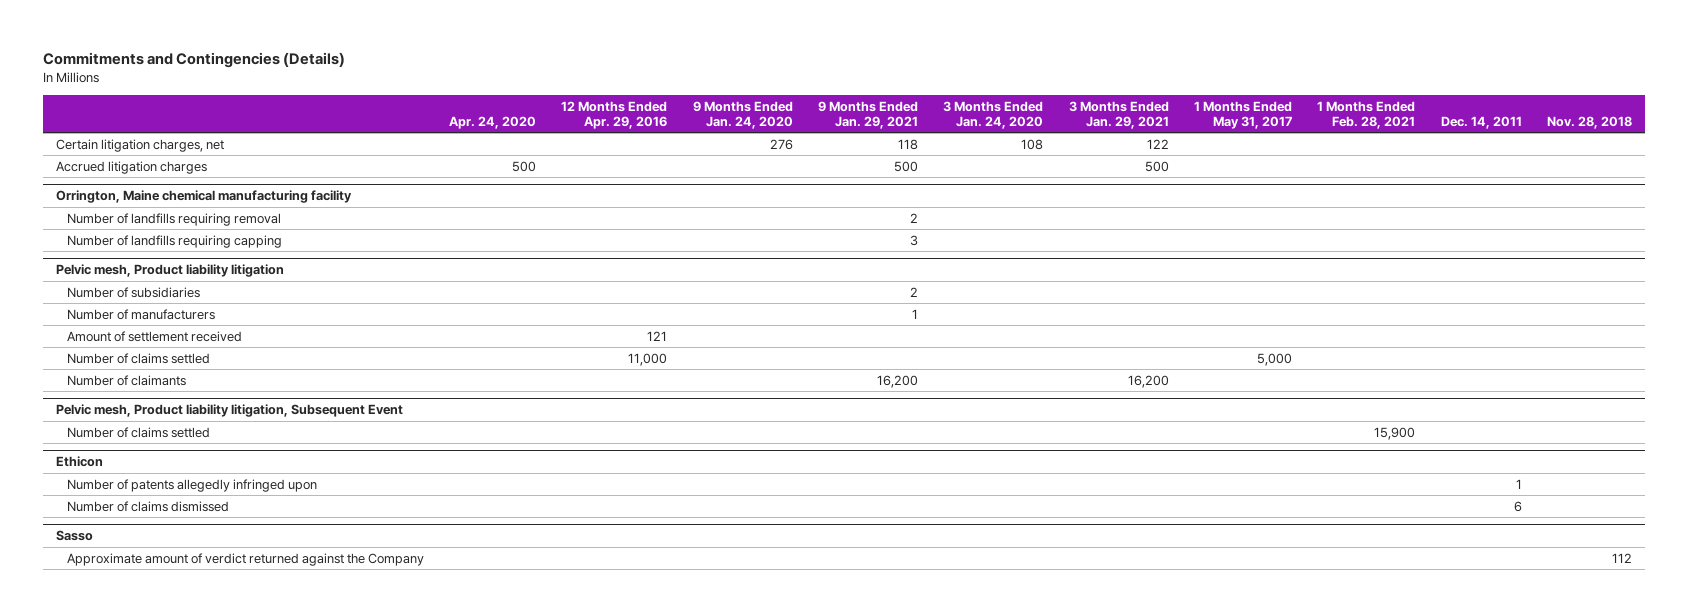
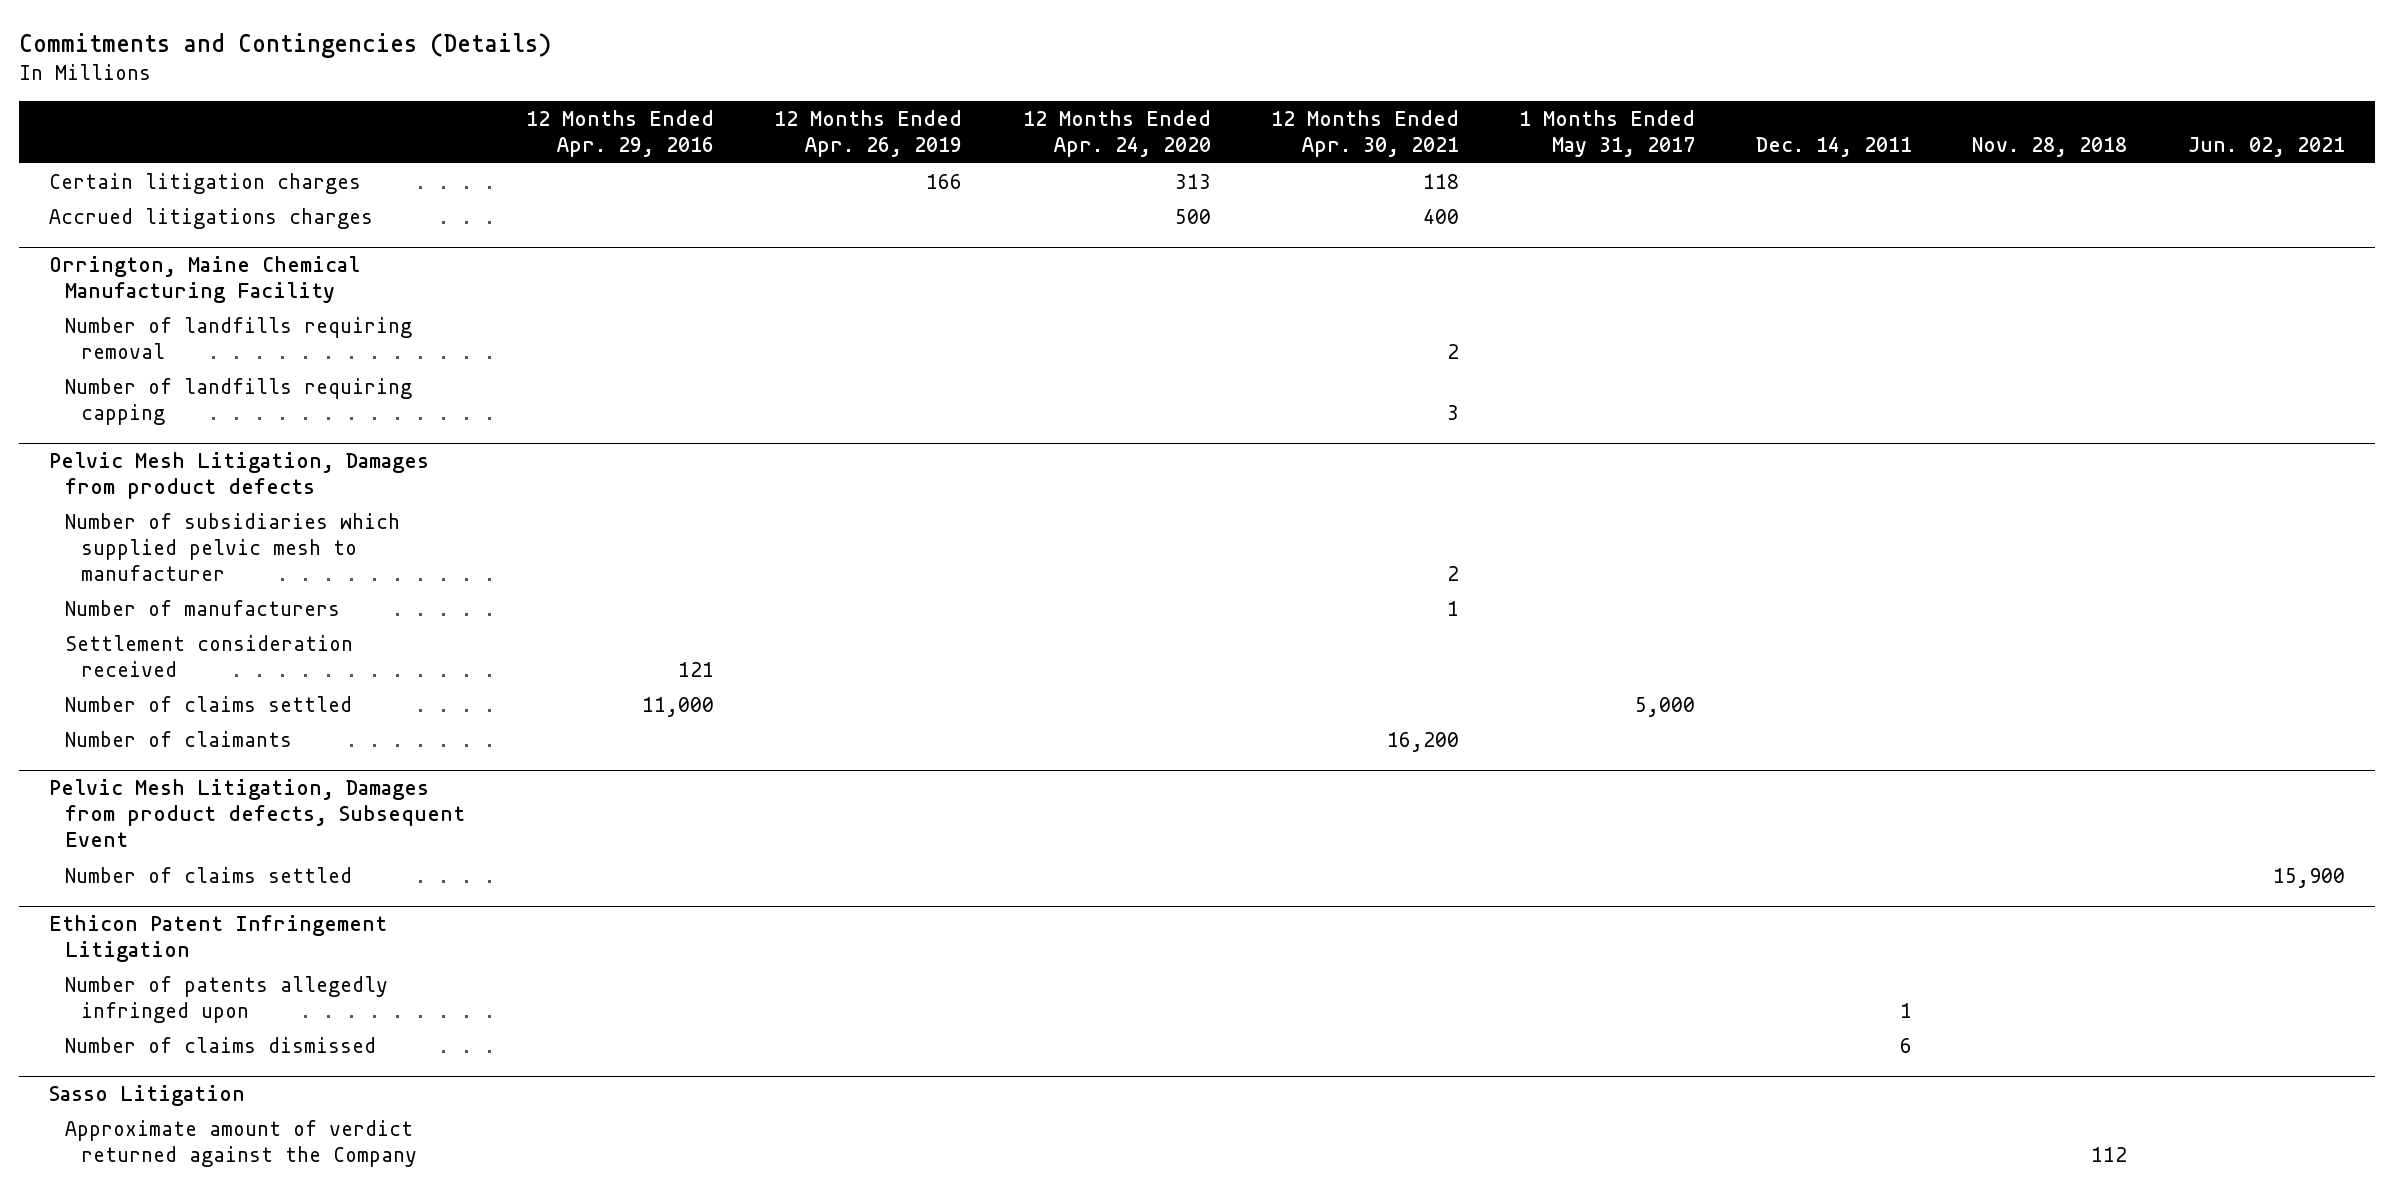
[449,115,537,129] Apr. 24, 2020 -> none
[692,100,793,129] 9 Months Ended Jan. 24, 2020 -> none
[817,100,918,129] 9 Months Ended Jan. 29, 2021 -> none
[943,100,1044,129] 3 Months Ended Jan. 24, 2020 -> none
[1068,100,1169,129] 3 Months Ended Jan. 29, 2021 -> none
[1317,100,1416,129] 1 Months Ended Feb. 28, 2021 -> none
none -> [774,110,963,158] 12 Months Ended Apr. 26, 2019
none -> [1022,110,1211,158] 12 Months Ended Apr. 24, 2020
none -> [1271,110,1460,158] 12 Months Ended Apr. 30, 2021
none -> [2187,137,2345,158] Jun. 02, 2021
[55,138,224,152] Certain litigation charges, net -> [49,172,362,194] Certain litigation charges
[55,160,207,174] Accrued litigation charges -> [49,207,374,229] Accrued litigations charges
[55,190,352,204] Orrington, Maine chemical manufacturing facility -> [49,255,361,304] Orrington, Maine Chemical Manufacturing Facility
[55,264,284,278] Pelvic mesh, Product liability litigation -> [49,451,430,500] Pelvic Mesh Litigation, Damages from product defects
[66,286,200,298] Number of subsidiaries -> [65,512,401,582] Number of subsidiaries which supplied pelvic mesh to manufacturer
[66,330,242,342] Amount of settlement received -> [65,634,354,677] Settlement consideration received
[55,404,403,418] Pelvic mesh, Product liability litigation, Subsequent Event -> [49,778,466,848] Pelvic Mesh Litigation, Damages from product defects, Subsequent Event
[55,456,103,468] Ethicon -> [49,914,388,963] Ethicon Patent Infringement Litigation
[55,530,93,542] Sasso -> [49,1084,246,1106] Sasso Litigation

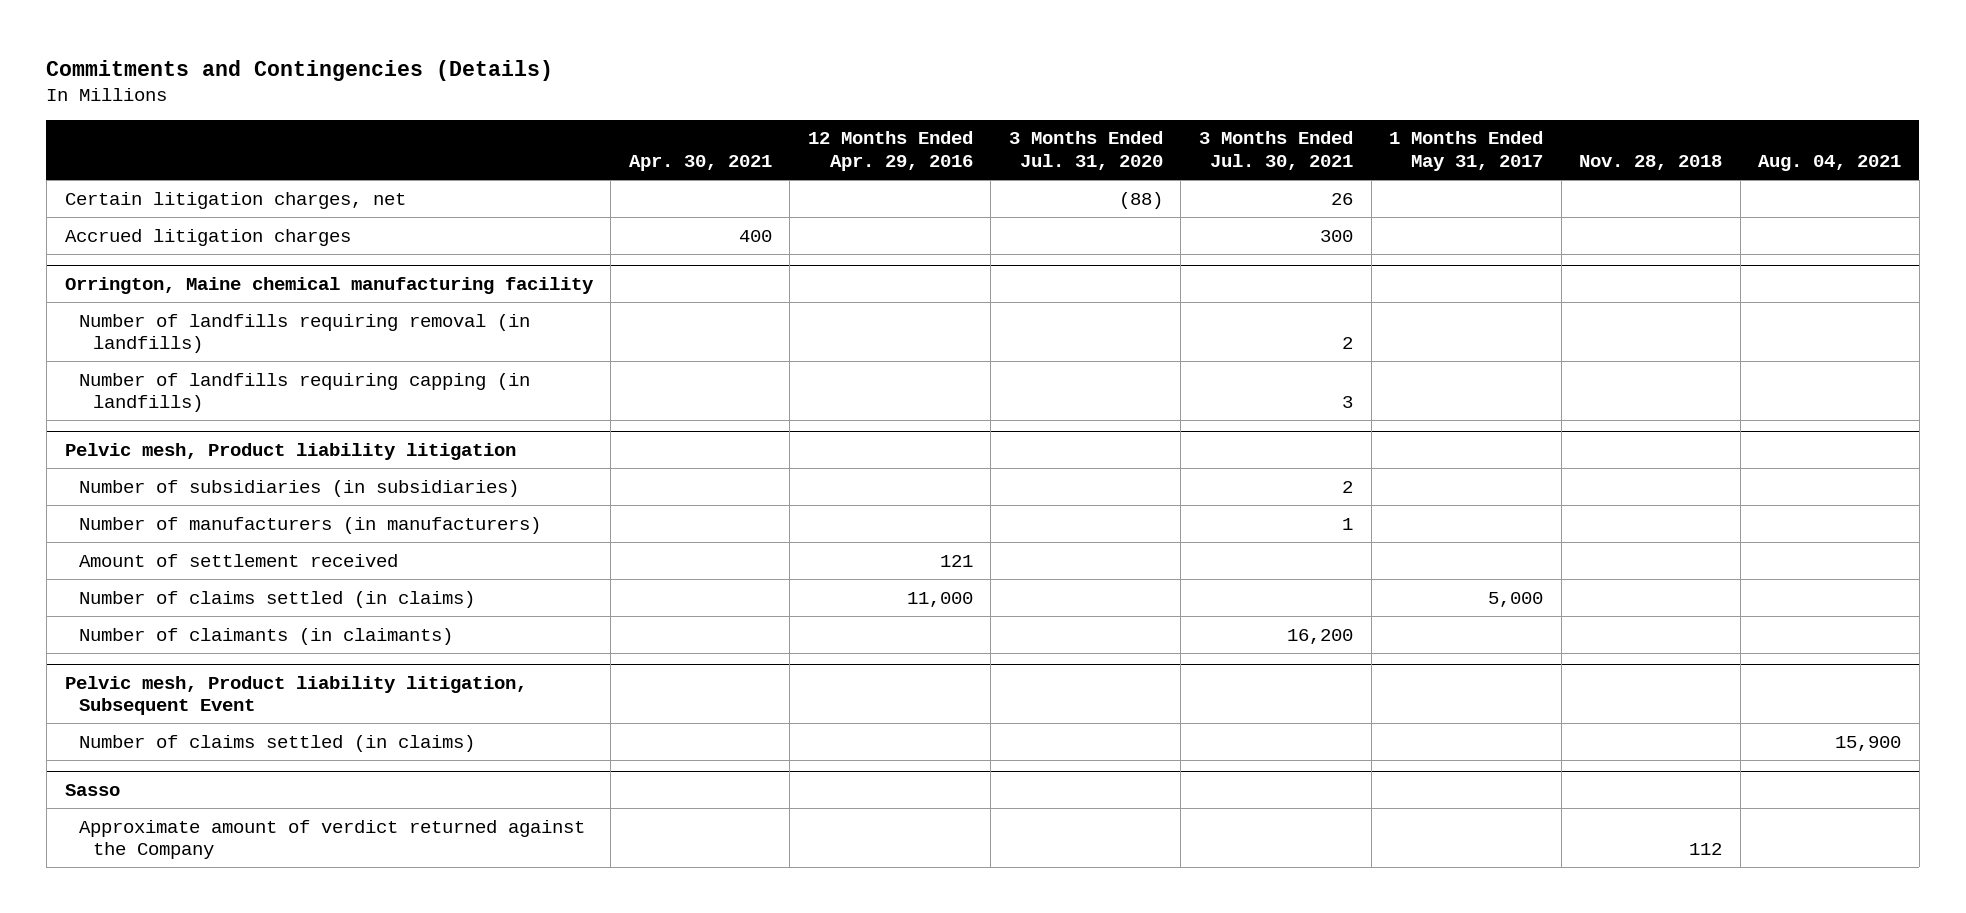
[774,110,963,158] 12 Months Ended Apr. 26, 2019 -> none
[1022,110,1211,158] 12 Months Ended Apr. 24, 2020 -> none
[1271,110,1460,158] 12 Months Ended Apr. 30, 2021 -> none
[1755,137,1912,158] Dec. 14, 2011 -> none
[2187,137,2345,158] Jun. 02, 2021 -> none
none -> [628,154,772,171] Apr. 30, 2021
none -> [1008,131,1163,170] 3 Months Ended Jul. 31, 2020
none -> [1199,131,1354,170] 3 Months Ended Jul. 30, 2021
none -> [1758,154,1902,171] Aug. 04, 2021
[49,914,388,963] Ethicon Patent Infringement Litigation -> none
[65,975,389,1023] Number of patents allegedly infringed upon -> none
[65,1036,377,1053] Number of claims dismissed -> none
[49,172,362,194] Certain litigation charges -> [64,191,406,209] Certain litigation charges, net
[49,207,374,229] Accrued litigations charges -> [64,228,351,246] Accrued litigation charges
[49,255,361,304] Orrington, Maine Chemical Manufacturing Facility -> [64,276,594,294] Orrington, Maine chemical manufacturing facility
[65,316,413,359] Number of landfills requiring removal -> [78,313,530,354] Number of landfills requiring removal (in landfills)
[65,377,413,425] Number of landfills requiring capping -> [78,372,530,413] Number of landfills requiring capping (in landfills)
[49,451,430,500] Pelvic Mesh Litigation, Damages from product defects -> [64,442,516,460] Pelvic mesh, Product liability litigation
[65,512,401,582] Number of subsidiaries which supplied pelvic mesh to manufacturer -> [78,479,519,497] Number of subsidiaries (in subsidiaries)
[65,599,341,616] Number of manufacturers -> [78,516,541,534] Number of manufacturers (in manufacturers)
[65,634,354,677] Settlement consideration received -> [78,553,398,567] Amount of settlement received
[65,695,353,712] Number of claims settled -> [78,590,475,608] Number of claims settled (in claims)
[65,730,293,747] Number of claimants -> [78,627,453,645] Number of claimants (in claimants)
[49,778,466,848] Pelvic Mesh Litigation, Damages from product defects, Subsequent Event -> [64,675,527,716] Pelvic mesh, Product liability litigation, Subsequent Event
[65,866,353,883] Number of claims settled -> [78,734,475,752] Number of claims settled (in claims)
[49,1084,246,1106] Sasso Litigation -> [64,783,120,796] Sasso

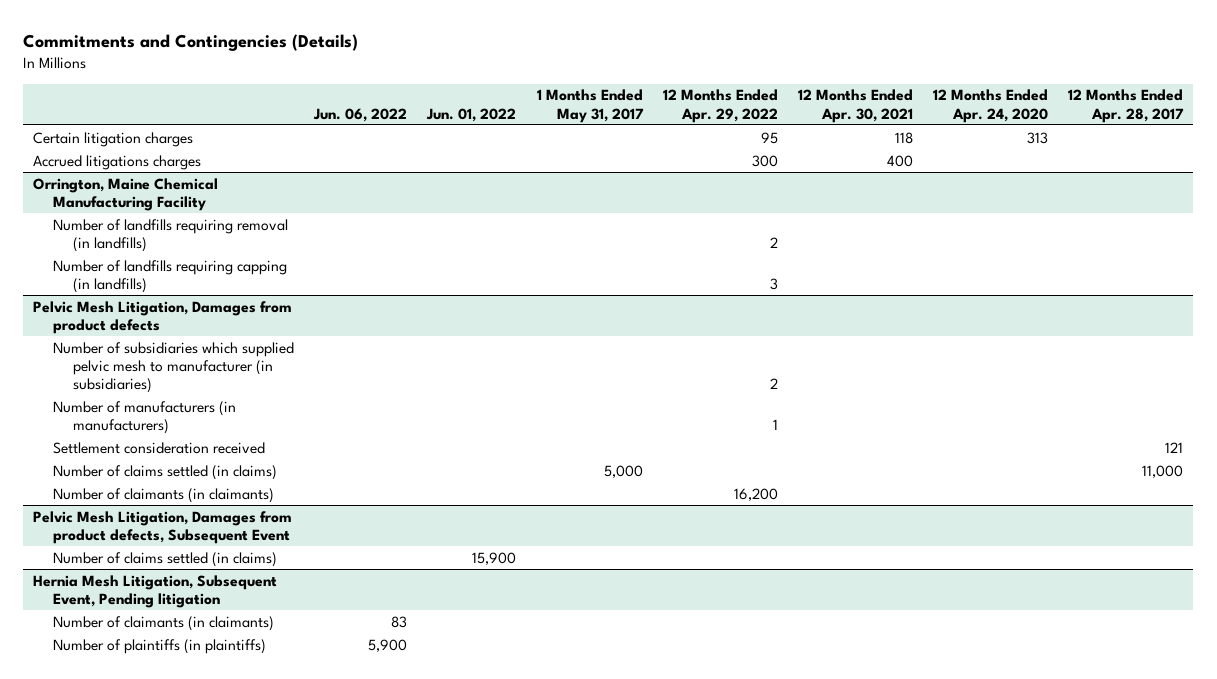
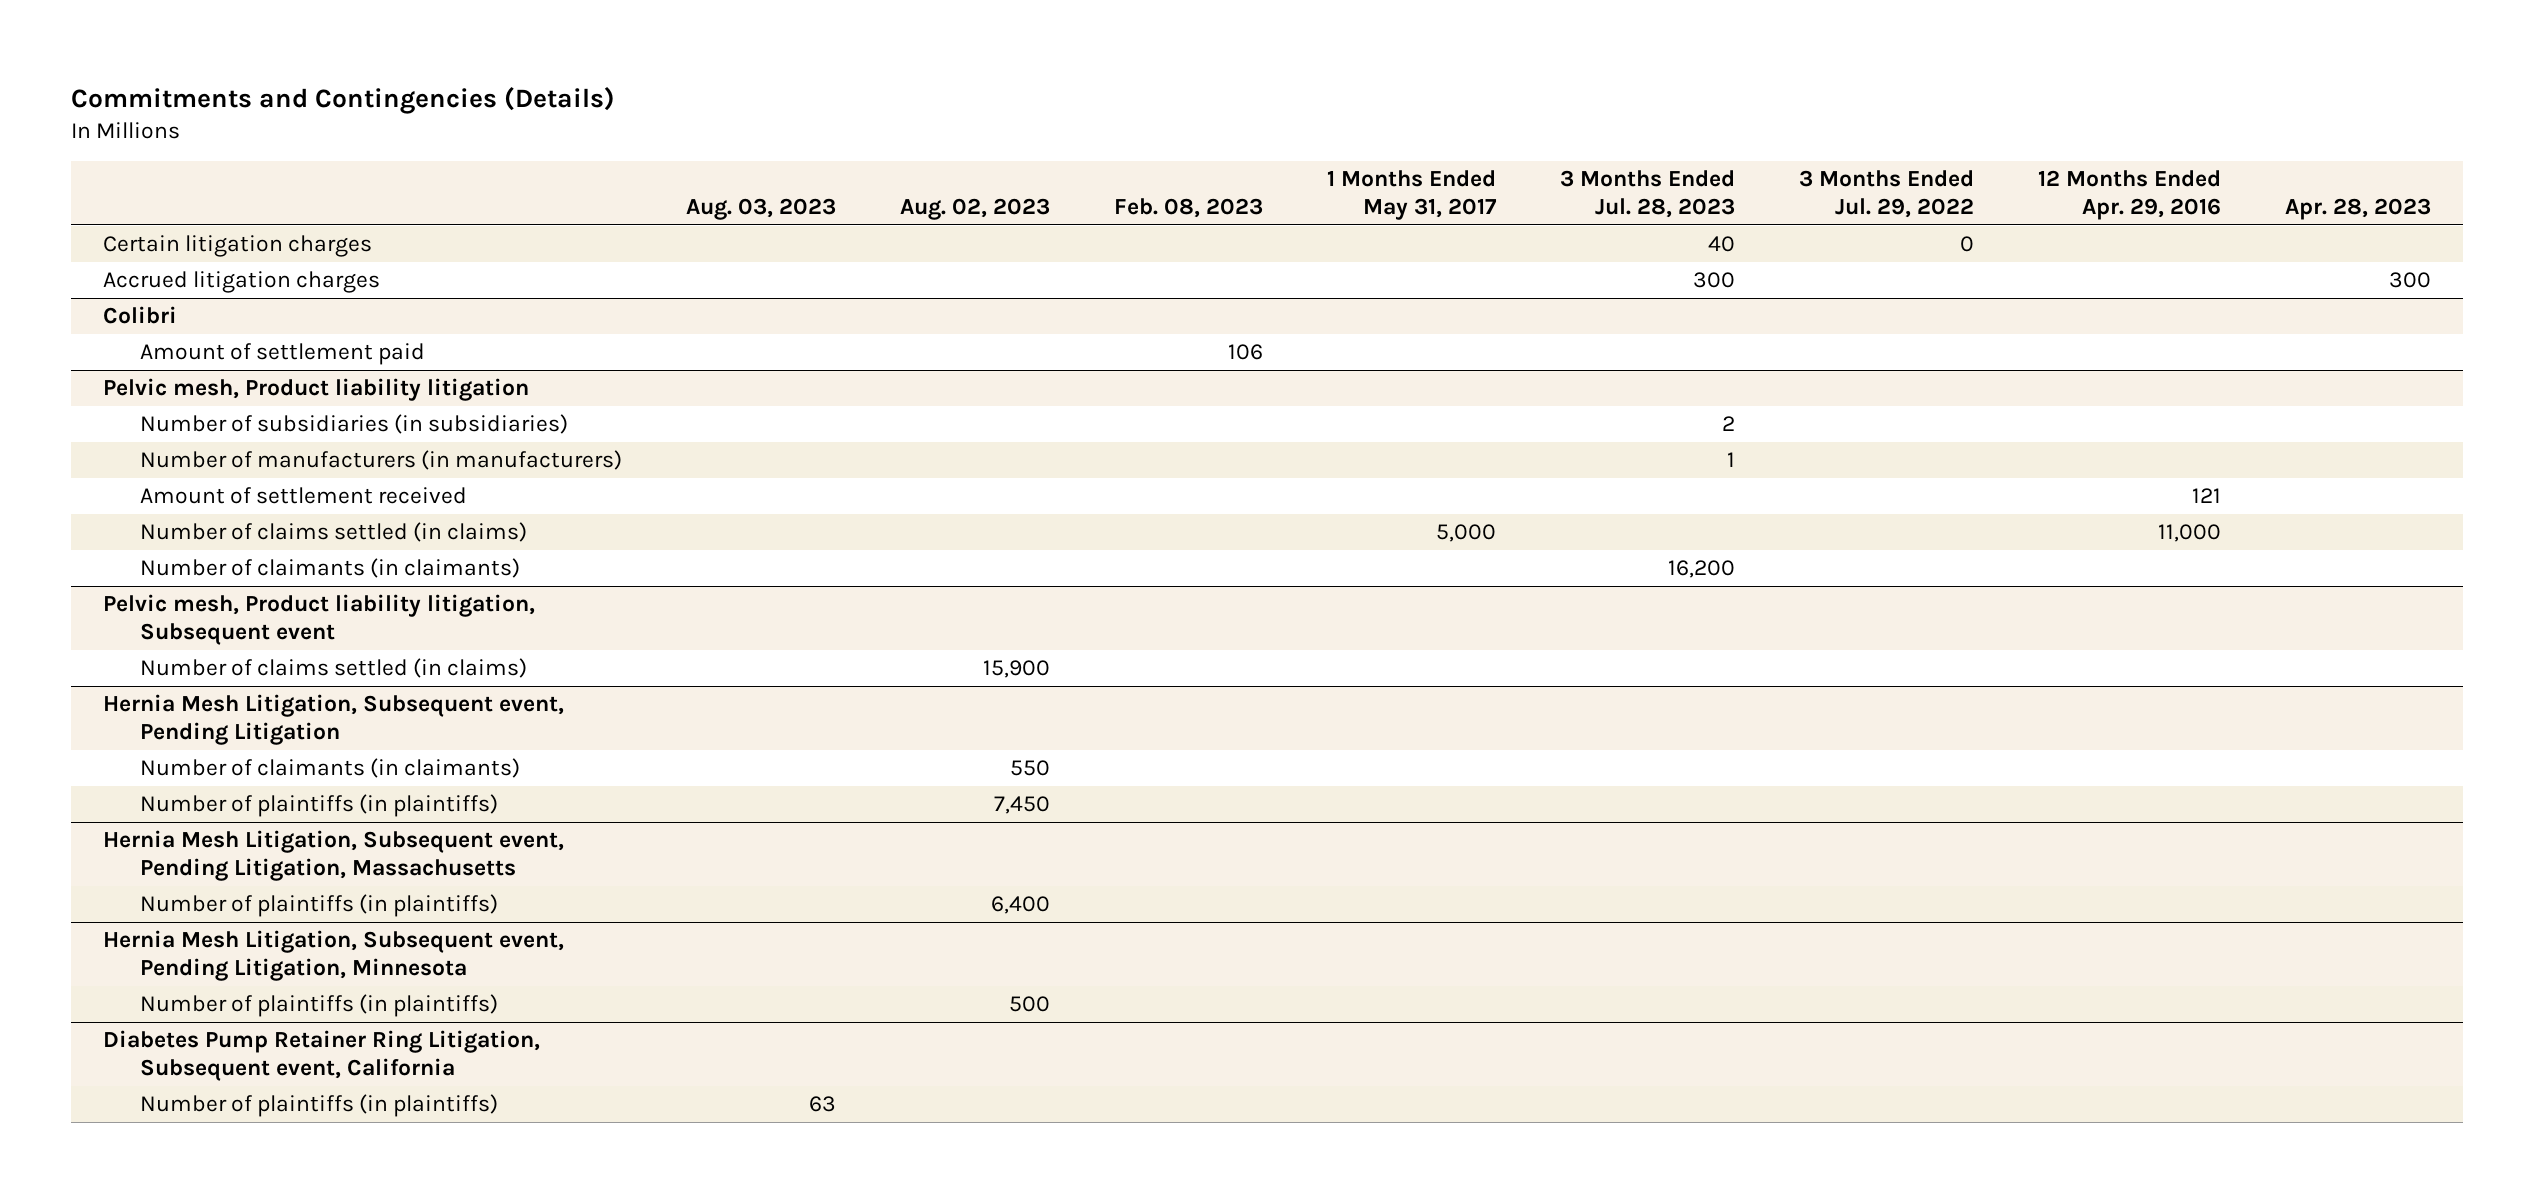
[313,107,408,122] Jun. 06, 2022 -> none
[426,107,517,122] Jun. 01, 2022 -> none
[662,89,778,123] 12 Months Ended Apr. 29, 2022 -> none
[797,89,913,123] 12 Months Ended Apr. 30, 2021 -> none
[933,89,1049,123] 12 Months Ended Apr. 24, 2020 -> none
[1068,89,1185,123] 12 Months Ended Apr. 28, 2017 -> none
none -> [685,198,836,221] Aug. 03, 2023
none -> [899,198,1050,221] Aug. 02, 2023
none -> [1113,198,1263,219] Feb. 08, 2023
none -> [1559,170,1735,219] 3 Months Ended Jul. 28, 2023
none -> [1798,170,1974,219] 3 Months Ended Jul. 29, 2022
none -> [2037,170,2221,221] 12 Months Ended Apr. 29, 2016
none -> [2284,198,2431,221] Apr. 28, 2023
[33,177,219,211] Orrington, Maine Chemical Manufacturing Facility -> none
[53,218,289,252] Number of landfills requiring removal (in landfills) -> none
[53,259,288,293] Number of landfills requiring capping (in landfills) -> none
[33,154,202,170] Accrued litigations charges -> [103,271,381,294] Accrued litigation charges
none -> [103,306,178,325] Colibri
none -> [139,343,425,366] Amount of settlement paid
[33,300,293,334] Pelvic Mesh Litigation, Damages from product defects -> [103,378,530,402] Pelvic mesh, Product liability litigation
[53,341,295,393] Number of subsidiaries which supplied pelvic mesh to manufacturer (in subsidiaries) -> [139,414,568,435] Number of subsidiaries (in subsidiaries)
[53,441,266,454] Settlement consideration received -> [139,487,467,505] Amount of settlement received
[33,510,293,544] Pelvic Mesh Litigation, Damages from product defects, Subsequent Event -> [103,594,536,645] Pelvic mesh, Product liability litigation, Subsequent event
[33,574,278,608] Hernia Mesh Litigation, Subsequent Event, Pending litigation -> [103,694,565,745] Hernia Mesh Litigation, Subsequent event, Pending Litigation
none -> [103,830,565,881] Hernia Mesh Litigation, Subsequent event, Pending Litigation, Massachusetts
none -> [139,894,498,918] Number of plaintiffs (in plaintiffs)
none -> [103,930,565,981] Hernia Mesh Litigation, Subsequent event, Pending Litigation, Minnesota
none -> [139,994,498,1018] Number of plaintiffs (in plaintiffs)
none -> [103,1030,541,1081] Diabetes Pump Retainer Ring Litigation, Subsequent event, California
none -> [139,1094,498,1118] Number of plaintiffs (in plaintiffs)

